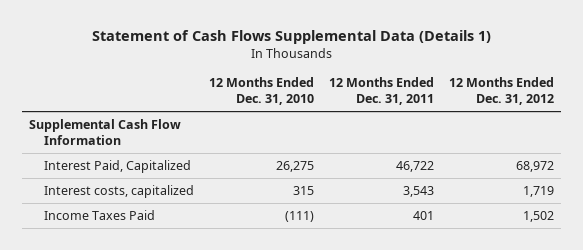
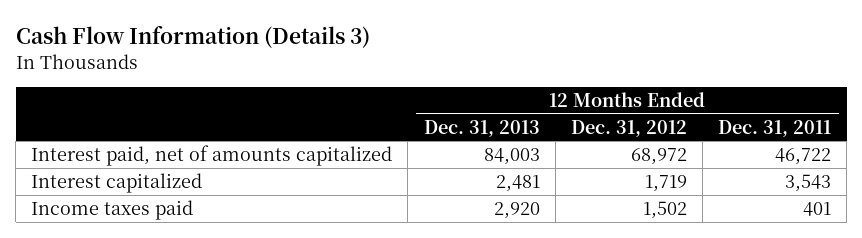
[91,29,491,44] Statement of Cash Flows Supplemental Data (Details 1) -> [15,25,370,48] Cash Flow Information (Details 3)
[208,77,314,106] 12 Months Ended Dec. 31, 2010 -> none
none -> [423,119,540,137] Dec. 31, 2013
[29,118,182,145] Supplemental Cash Flow Information -> none
[43,184,194,198] Interest costs, capitalized -> none
none -> [31,145,393,167] Interest paid, net of amounts capitalized
[43,159,191,173] Interest Paid, Capitalized -> [31,173,203,194] Interest capitalized
[395,160,434,172] 46,722 -> [785,174,832,193] 3,543
[515,160,554,172] 68,972 -> [644,175,687,193] 1,719
[43,209,155,220] Income Taxes Paid -> [31,200,194,221] Income taxes paid

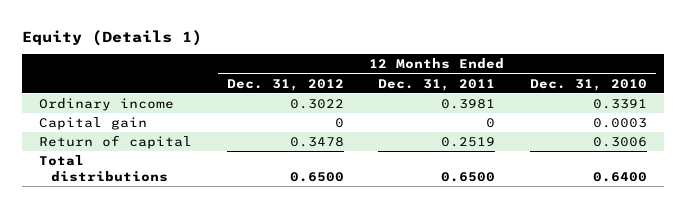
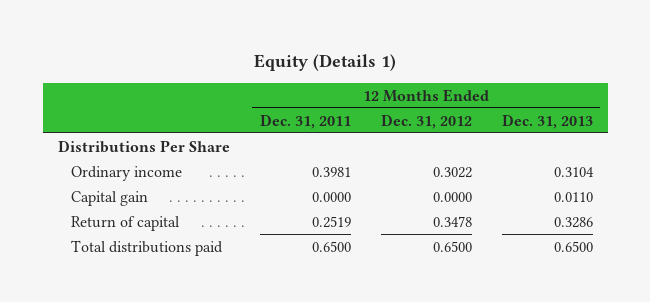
[529,78,647,91] Dec. 31, 2010 -> none
none -> [501,113,593,129] Dec. 31, 2013
none -> [57,139,230,153] Distributions Per Share
[334,118,344,129] 0 -> [432,191,472,202] 0.0000
[486,118,496,129] 0 -> [311,191,351,202] 0.0000
[39,155,168,183] Total distributions -> [70,239,223,256] Total distributions paid

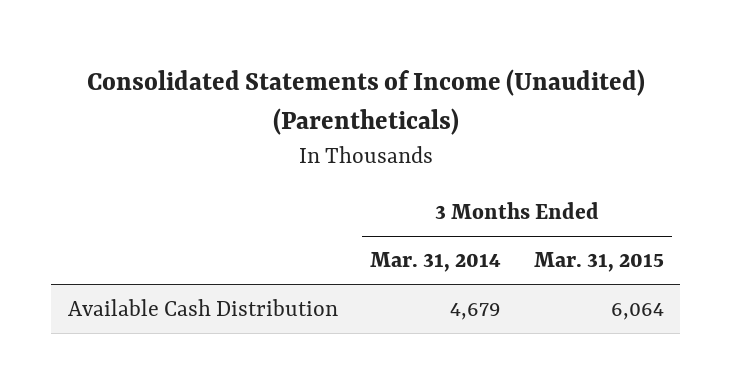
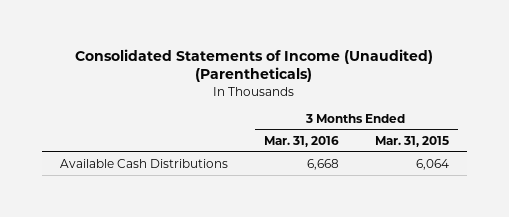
[370,252,502,273] Mar. 31, 2014 -> none
none -> [263,135,339,147] Mar. 31, 2016
[67,299,338,317] Available Cash Distribution -> [59,159,228,169] Available Cash Distributions

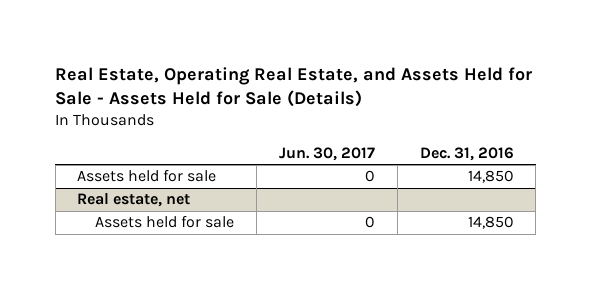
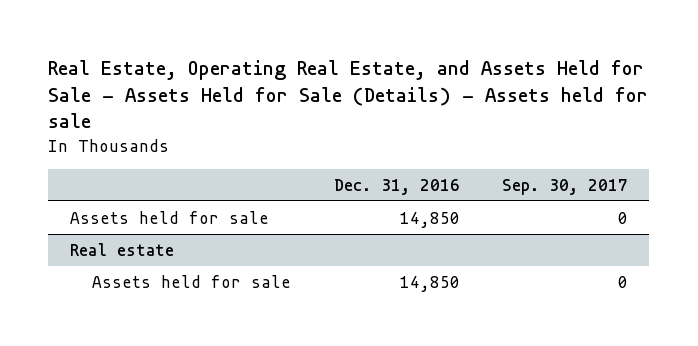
[55,66,533,108] Real Estate, Operating Real Estate, and Assets Held for Sale - Assets Held for Sale (Details) -> [48,60,649,129] Real Estate, Operating Real Estate, and Assets Held for Sale - Assets Held for Sale (Details) - Assets held for sale
[278,146,375,161] Jun. 30, 2017 -> none
none -> [502,178,629,195] Sep. 30, 2017
[77,193,191,208] Real estate, net -> [69,242,174,256] Real estate

